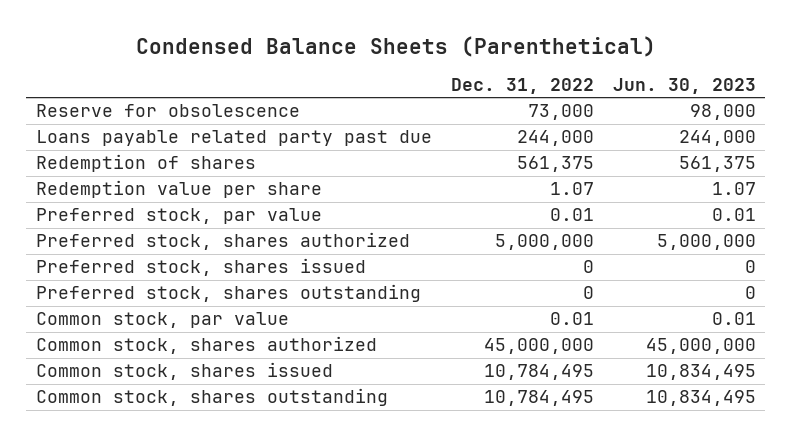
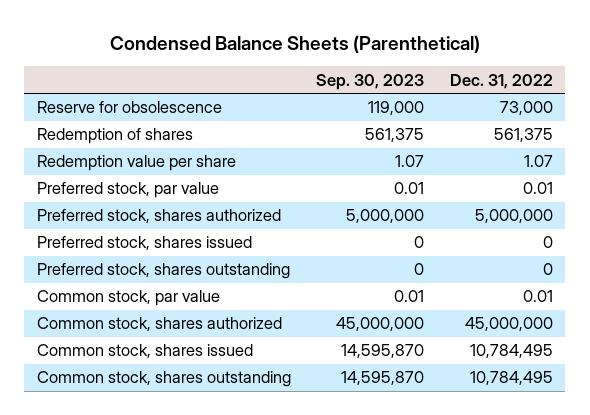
[612,78,756,95] Jun. 30, 2023 -> none
none -> [316,73,425,90] Sep. 30, 2023
[35,130,432,147] Loans payable related party past due -> none

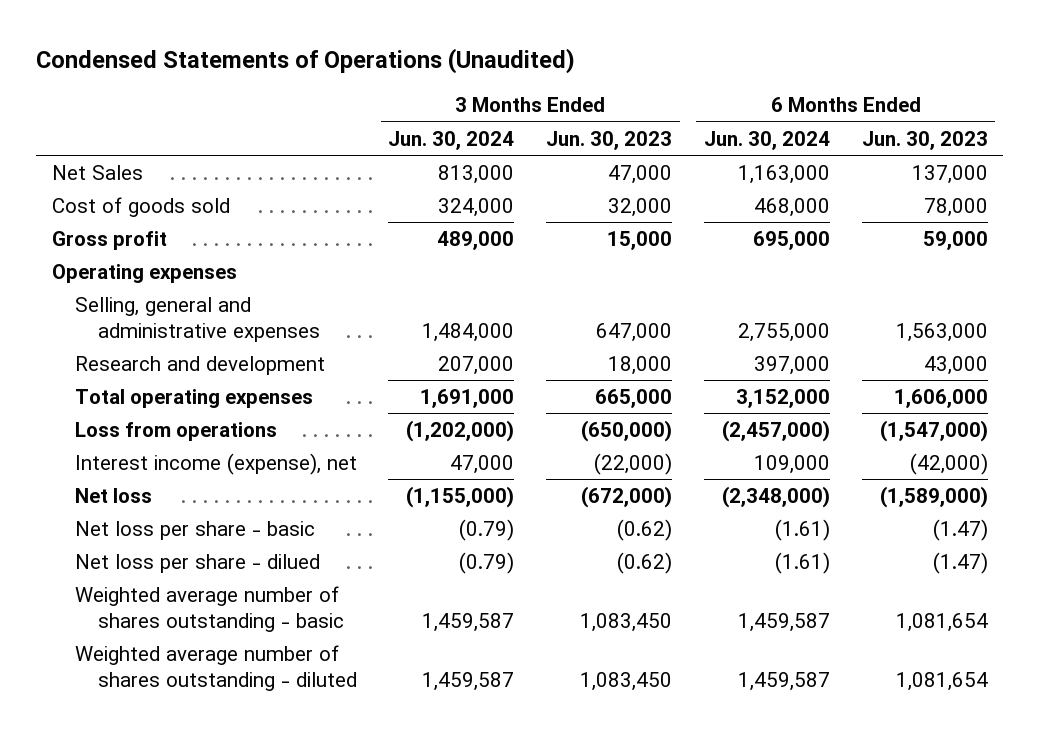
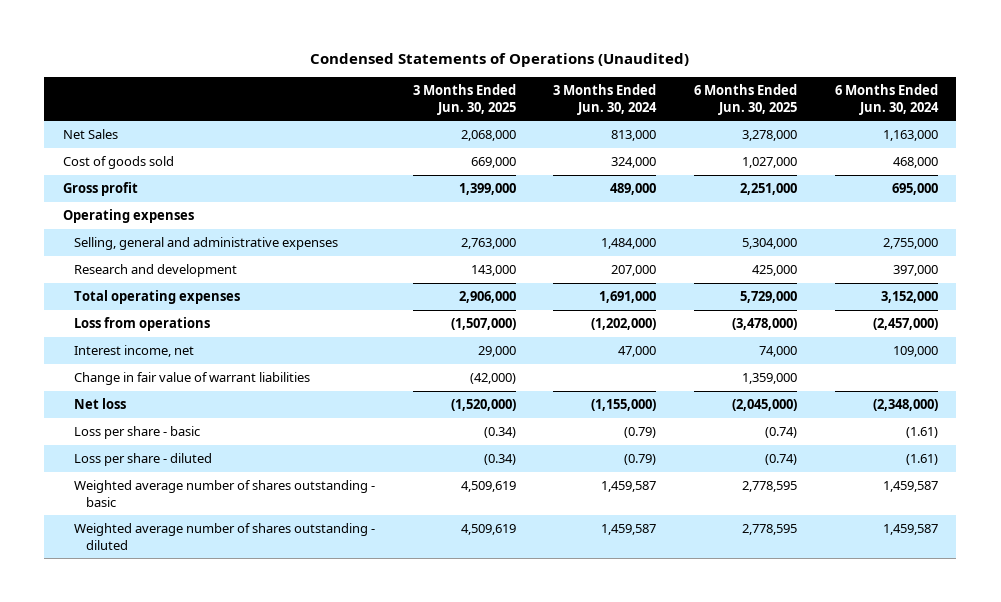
[546,130,673,150] Jun. 30, 2023 -> none
[861,130,988,150] Jun. 30, 2023 -> none
none -> [412,84,516,115] 3 Months Ended Jun. 30, 2025
none -> [694,84,798,115] 6 Months Ended Jun. 30, 2025
[74,453,357,476] Interest income (expense), net -> [74,344,195,357] Interest income, net
none -> [74,371,311,385] Change in fair value of warrant liabilities
[74,521,315,541] Net loss per share - basic -> [74,425,201,439] Loss per share - basic
[74,554,320,574] Net loss per share - dilued -> [74,452,213,466] Loss per share - diluted

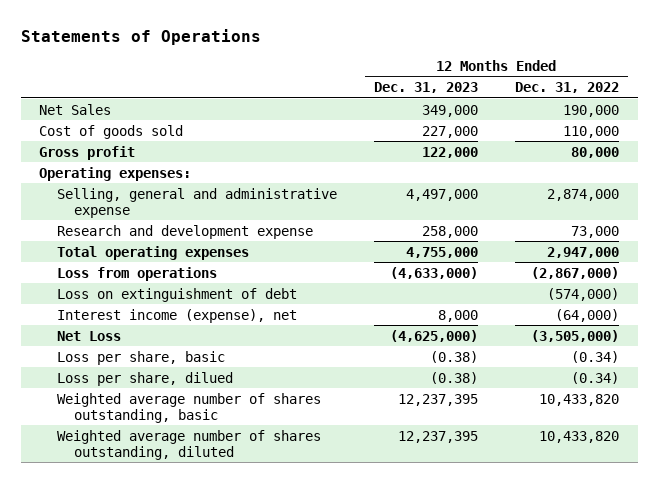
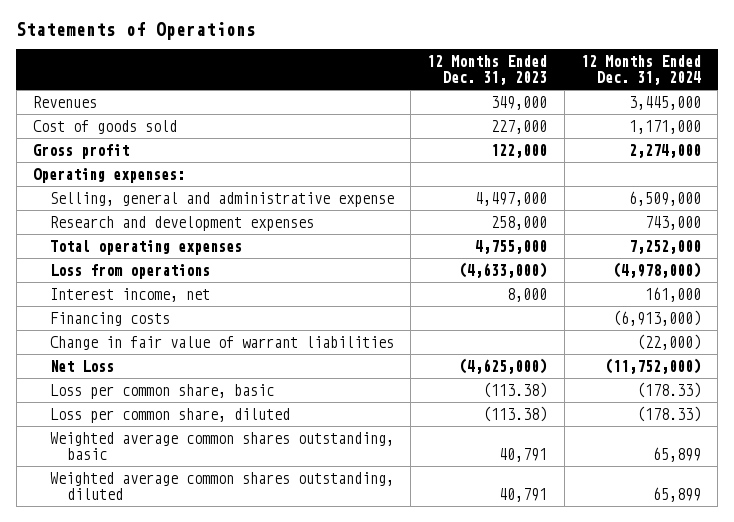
[515,82,620,94] Dec. 31, 2022 -> none
none -> [580,54,701,85] 12 Months Ended Dec. 31, 2024
[39,103,112,115] Net Sales -> [33,96,98,109] Revenues
[56,224,313,239] Research and development expense -> [49,216,314,232] Research and development expenses
[56,287,297,302] Loss on extinguishment of debt -> none
[56,308,297,323] Interest income (expense), net -> [49,288,210,303] Interest income, net
none -> [49,312,170,327] Financing costs
none -> [49,336,394,351] Change in fair value of warrant liabilities
[56,350,225,365] Loss per share, basic -> [49,384,274,400] Loss per common share, basic
[429,350,478,363] (0.38) -> [483,382,548,399] (113.38)
[56,371,233,386] Loss per share, dilued -> [49,408,290,424] Loss per common share, diluted
[429,371,478,384] (0.38) -> [483,406,548,423] (113.38)
[56,392,321,423] Weighted average number of shares outstanding, basic -> [49,432,394,461] Weighted average common shares outstanding, basic
[397,393,478,406] 12,237,395 -> [499,448,548,463] 40,791
[56,429,321,460] Weighted average number of shares outstanding, diluted -> [49,472,394,501] Weighted average common shares outstanding, diluted
[397,430,478,443] 12,237,395 -> [499,488,548,503] 40,791

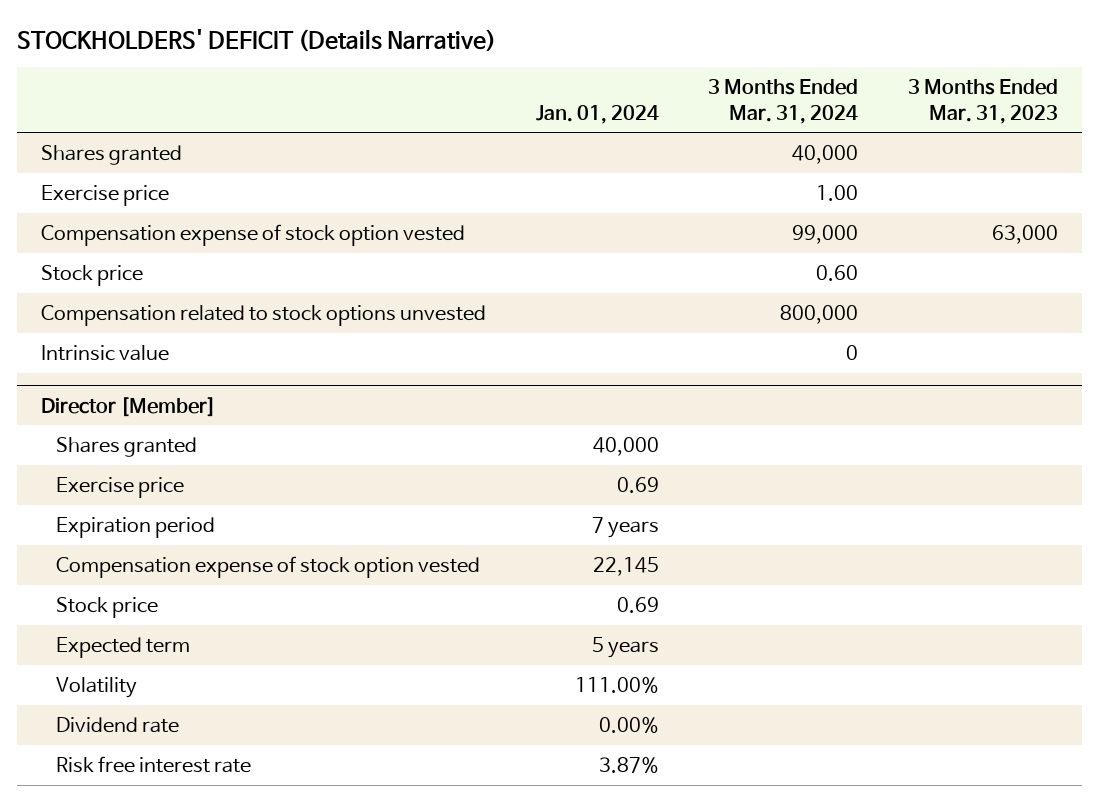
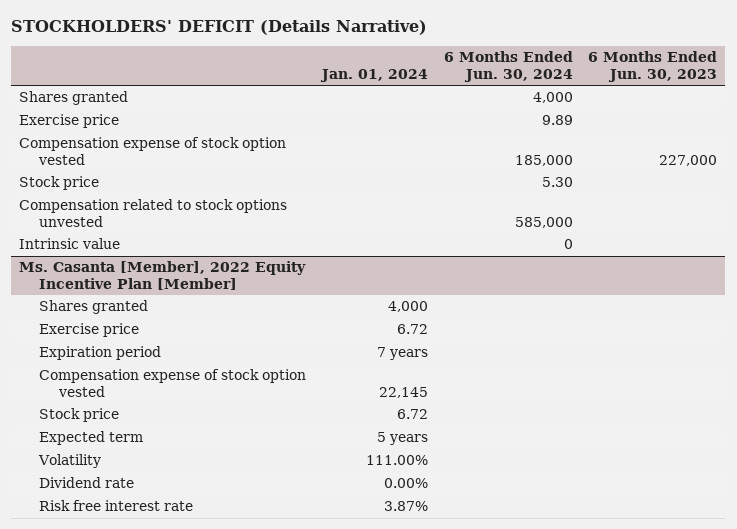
[708,79,859,124] 3 Months Ended Mar. 31, 2024 -> none
[907,79,1058,124] 3 Months Ended Mar. 31, 2023 -> none
none -> [443,51,573,83] 6 Months Ended Jun. 30, 2024
none -> [588,51,718,83] 6 Months Ended Jun. 30, 2023
[41,396,217,417] Director [Member] -> none
none -> [19,261,307,291] Ms. Casanta [Member], 2022 Equity Incentive Plan [Member]
[592,437,659,457] 40,000 -> [387,301,428,313] 4,000
[616,477,659,494] 0.69 -> [396,324,428,335] 6.72
[616,597,659,614] 0.69 -> [396,409,428,420] 6.72

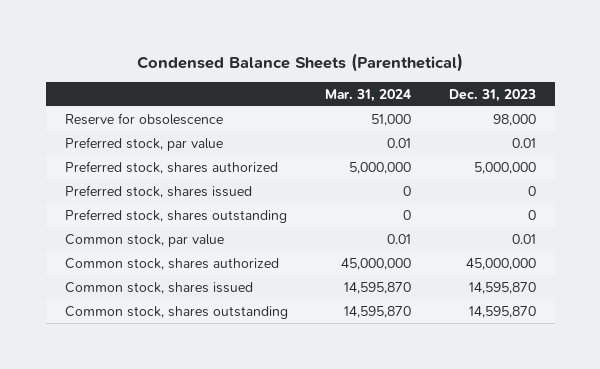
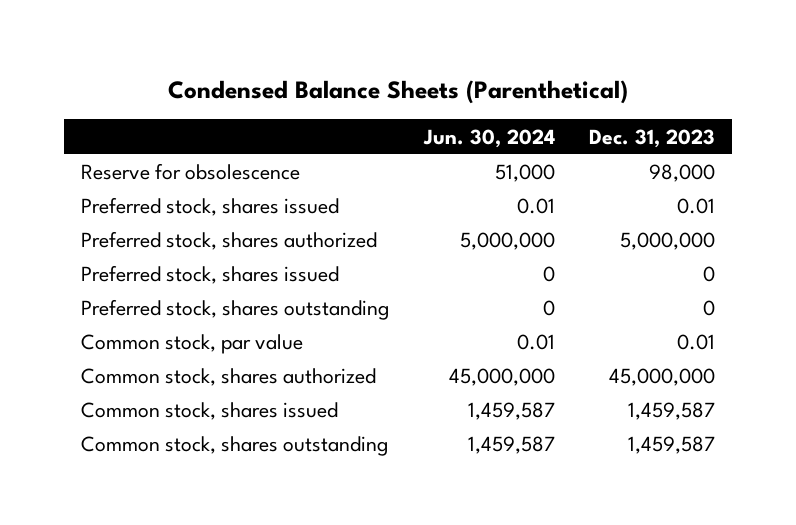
[325,88,412,102] Mar. 31, 2024 -> none
none -> [422,128,555,148] Jun. 30, 2024
[64,136,223,151] Preferred stock, par value -> [81,197,340,217] Preferred stock, shares issued
[468,281,536,294] 14,595,870 -> [628,402,716,421] 1,459,587
[468,305,536,318] 14,595,870 -> [628,436,716,455] 1,459,587

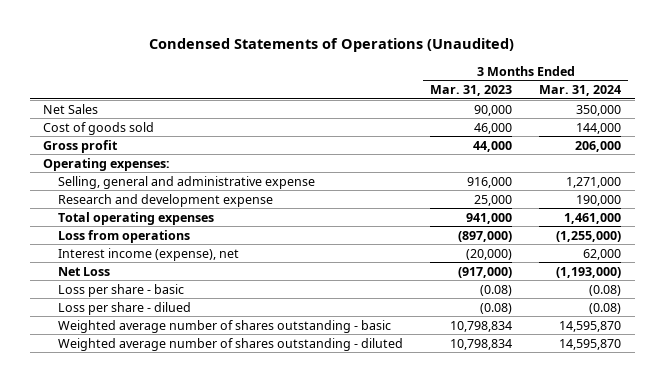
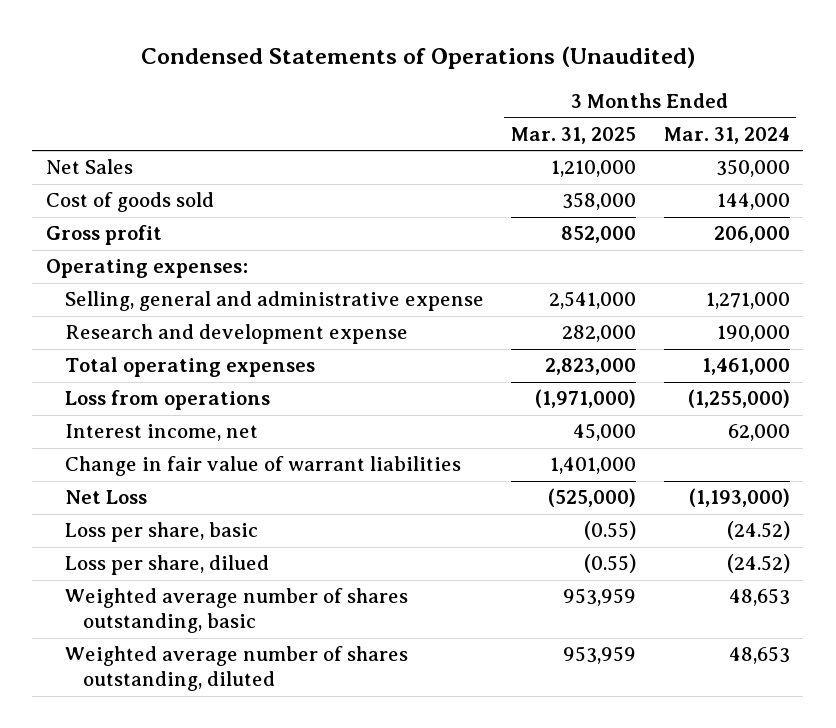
[429,84,512,96] Mar. 31, 2023 -> none
none -> [511,126,637,144] Mar. 31, 2025
[57,247,239,261] Interest income (expense), net -> [64,424,258,442] Interest income, net
none -> [64,456,461,477] Change in fair value of warrant liabilities
[57,283,184,297] Loss per share - basic -> [64,522,258,543] Loss per share, basic
[589,284,622,296] (0.08) -> [726,521,790,541] (24.52)
[57,301,191,315] Loss per share - dilued -> [64,555,269,576] Loss per share, dilued
[589,302,622,314] (0.08) -> [726,554,790,574] (24.52)
[57,319,391,333] Weighted average number of shares outstanding - basic -> [64,588,408,634] Weighted average number of shares outstanding, basic
[559,320,622,332] 14,595,870 -> [728,588,790,607] 48,653
[57,337,403,351] Weighted average number of shares outstanding - diluted -> [64,646,408,692] Weighted average number of shares outstanding, diluted
[559,338,622,350] 14,595,870 -> [728,646,790,665] 48,653

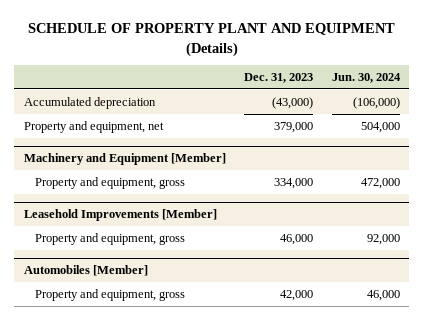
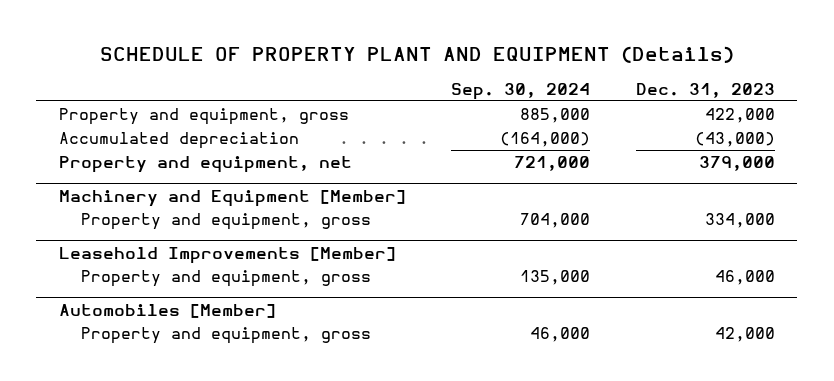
[332,72,402,83] Jun. 30, 2024 -> none
none -> [451,82,591,100] Sep. 30, 2024
none -> [59,107,350,125] Property and equipment, gross

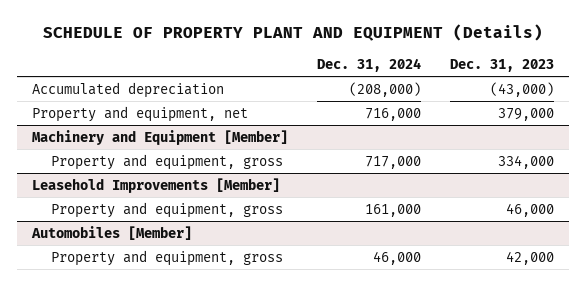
[451,82,591,100] Sep. 30, 2024 -> none
none -> [316,57,421,72] Dec. 31, 2024
[59,107,350,125] Property and equipment, gross -> none

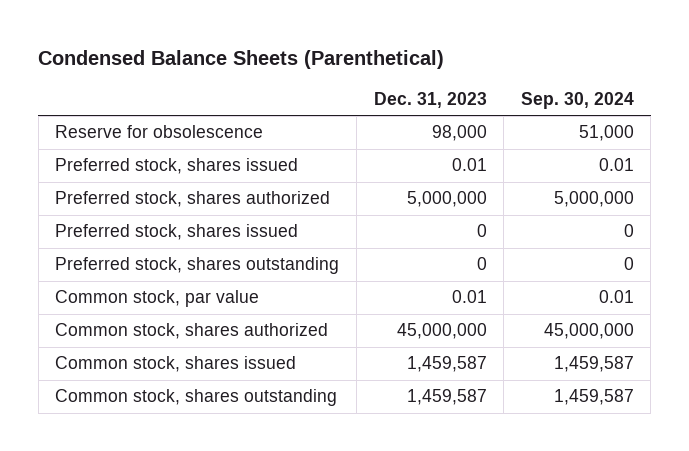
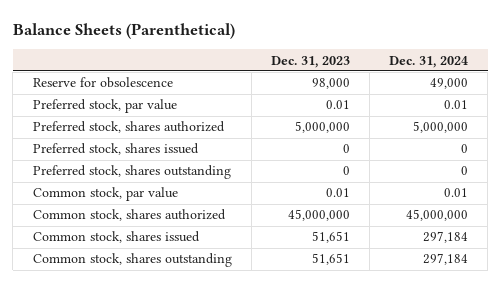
[38,50,445,70] Condensed Balance Sheets (Parenthetical) -> [12,23,235,40] Balance Sheets (Parenthetical)
[520,91,634,109] Sep. 30, 2024 -> none
none -> [389,55,469,68] Dec. 31, 2024
[55,158,299,175] Preferred stock, shares issued -> [32,99,177,114] Preferred stock, par value
[406,356,487,373] 1,459,587 -> [311,231,350,244] 51,651
[406,389,487,406] 1,459,587 -> [311,253,350,266] 51,651

